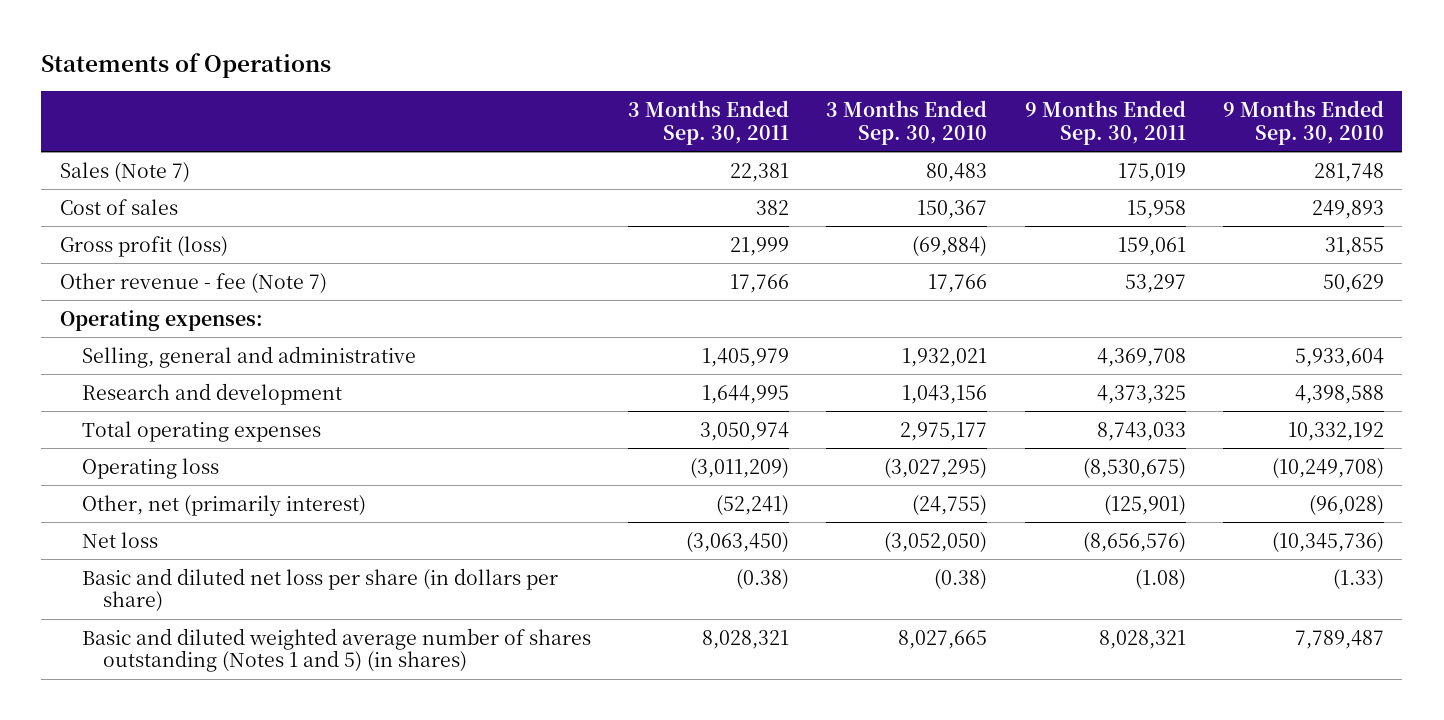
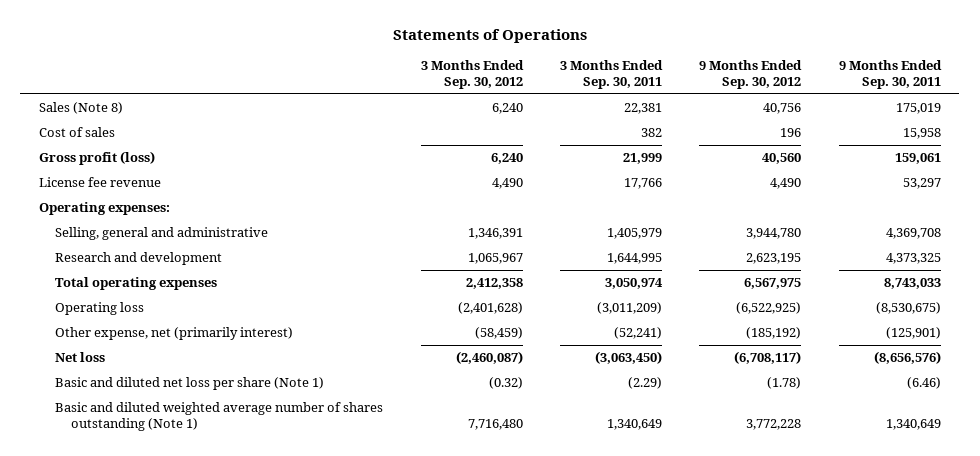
[826,100,988,145] 3 Months Ended Sep. 30, 2010 -> none
[1222,100,1384,145] 9 Months Ended Sep. 30, 2010 -> none
none -> [420,60,524,89] 3 Months Ended Sep. 30, 2012
none -> [699,60,803,89] 9 Months Ended Sep. 30, 2012
[59,161,190,183] Sales (Note 7) -> [39,102,124,115] Sales (Note 8)
[59,272,327,294] Other revenue - fee (Note 7) -> [39,177,162,188] License fee revenue
[81,494,366,516] Other, net (primarily interest) -> [55,327,294,341] Other expense, net (primarily interest)
[81,567,558,613] Basic and diluted net loss per share (in dollars per share) -> [55,377,325,391] Basic and diluted net loss per share (Note 1)
[735,568,789,590] (0.38) -> [627,377,662,390] (2.29)
[1134,568,1186,590] (1.08) -> [906,377,941,390] (6.46)
[81,627,591,673] Basic and diluted weighted average number of shares outstanding (Notes 1 and 5) (in shares) -> [55,402,384,431] Basic and diluted weighted average number of shares outstanding (Note 1)
[701,629,789,649] 8,028,321 -> [606,418,662,430] 1,340,649
[1098,629,1186,649] 8,028,321 -> [885,418,941,430] 1,340,649

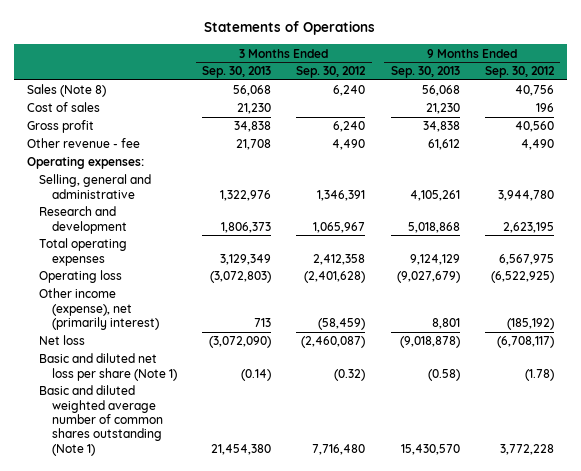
[559,60,663,89] 3 Months Ended Sep. 30, 2011 -> none
[838,60,942,89] 9 Months Ended Sep. 30, 2011 -> none
none -> [201,66,271,79] Sep. 30, 2013
none -> [390,66,460,79] Sep. 30, 2013
[39,151,156,166] Gross profit (loss) -> [26,120,94,134] Gross profit
[39,177,162,188] License fee revenue -> [26,138,140,149] Other revenue - fee
[55,327,294,341] Other expense, net (primarily interest) -> [39,288,159,330] Other income (expense), net (primarily interest)
[55,402,384,431] Basic and diluted weighted average number of shares outstanding (Note 1) -> [39,385,163,456] Basic and diluted weighted average number of common shares outstanding (Note 1)

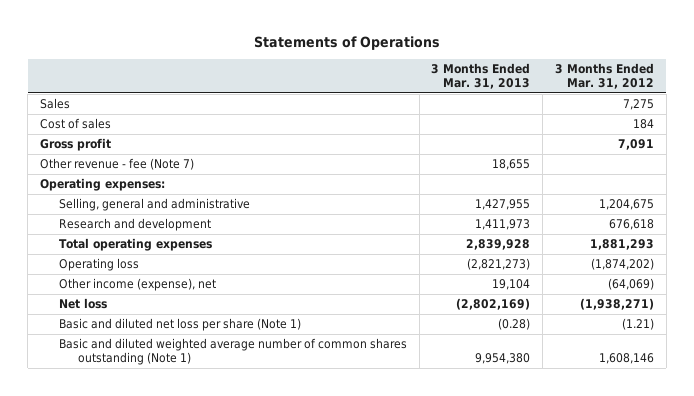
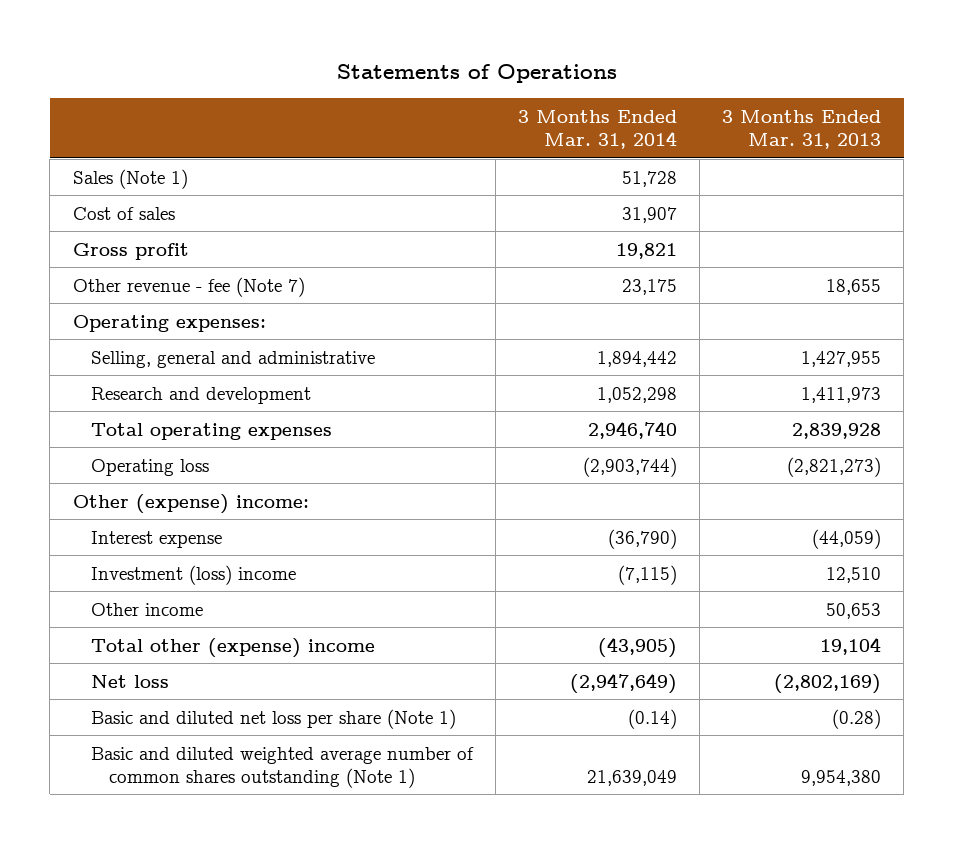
[555,62,655,90] 3 Months Ended Mar. 31, 2012 -> none
none -> [517,109,677,150] 3 Months Ended Mar. 31, 2014
[39,98,70,110] Sales -> [72,168,188,189] Sales (Note 1)
none -> [72,493,309,514] Other (expense) income:
none -> [90,530,222,548] Interest expense
none -> [90,564,296,585] Investment (loss) income
none -> [90,602,203,616] Other income
[58,278,216,292] Other income (expense), net -> [90,637,375,658] Total other (expense) income

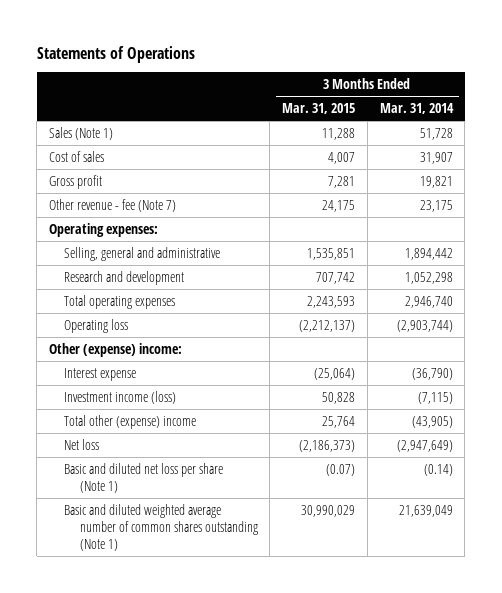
[722,109,882,150] 3 Months Ended Mar. 31, 2013 -> none
none -> [282,103,356,115] Mar. 31, 2015
[90,602,203,616] Other income -> none
[90,564,296,585] Investment (loss) income -> [64,390,177,404] Investment income (loss)

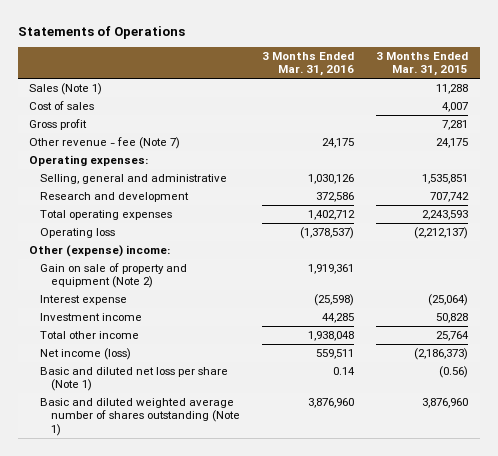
[379,103,454,115] Mar. 31, 2014 -> none
none -> [262,51,355,77] 3 Months Ended Mar. 31, 2016
none -> [40,263,188,289] Gain on sale of property and equipment (Note 2)
[64,390,177,404] Investment income (loss) -> [40,313,143,322] Investment income
[64,414,197,429] Total other (expense) income -> [40,331,140,340] Total other income
[64,438,100,450] Net loss -> [40,348,132,361] Net income (loss)
[326,463,356,476] (0.07) -> [439,366,469,379] (0.56)
[64,503,258,551] Basic and diluted weighted average number of common shares outstanding (Note 1) -> [40,398,240,436] Basic and diluted weighted average number of shares outstanding (Note 1)
[301,504,356,517] 30,990,029 -> [422,398,469,409] 3,876,960

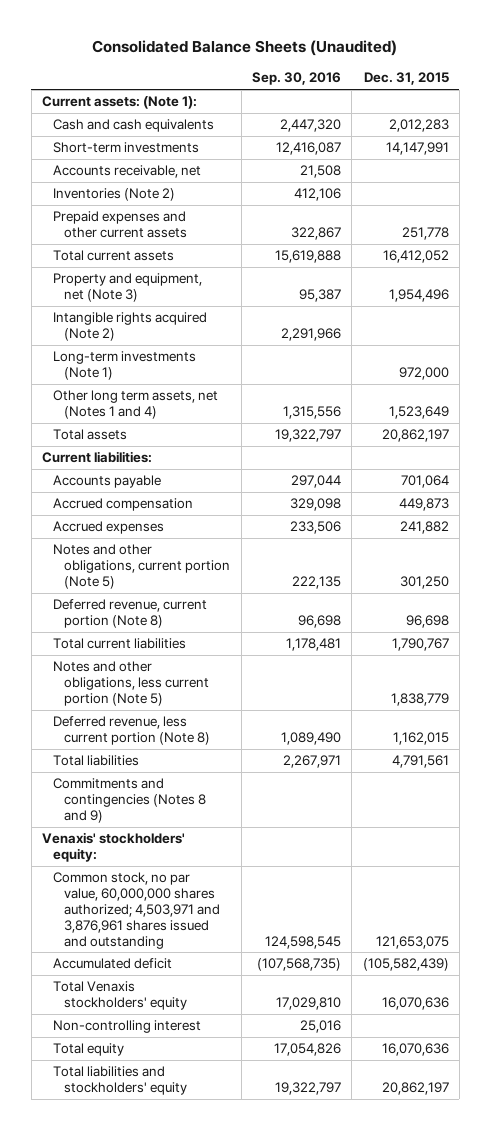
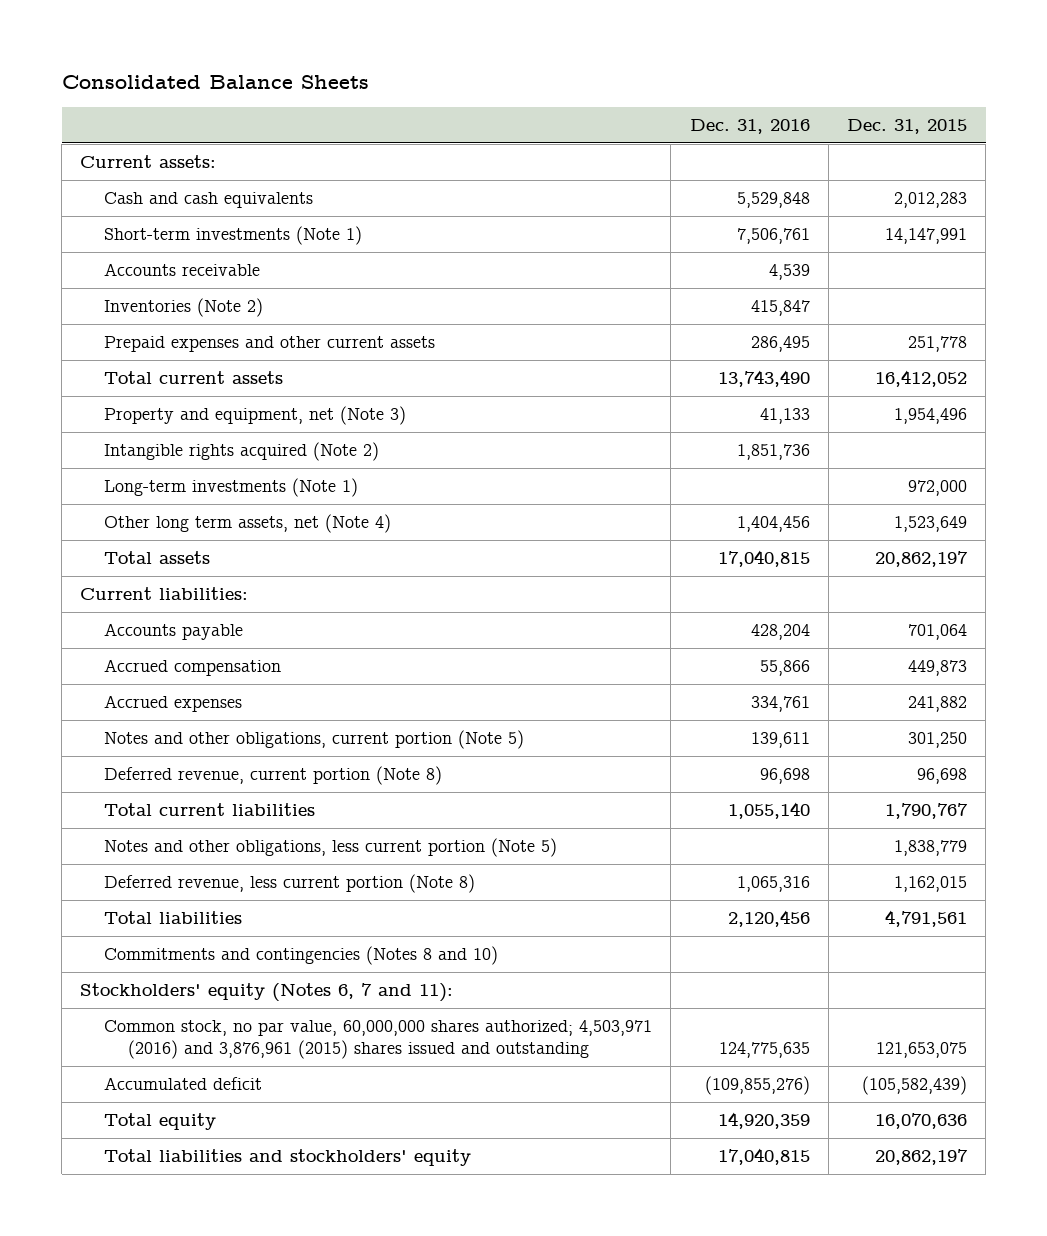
[92,40,398,57] Consolidated Balance Sheets (Unaudited) -> [61,75,369,90] Consolidated Balance Sheets
[251,72,341,86] Sep. 30, 2016 -> none
none -> [689,119,810,135] Dec. 31, 2016
[41,96,197,110] Current assets: (Note 1): -> [80,154,217,168] Current assets:
[53,142,200,154] Short-term investments -> [104,225,363,245] Short-term investments (Note 1)
[53,165,202,179] Accounts receivable, net -> [104,262,261,276] Accounts receivable
[53,390,219,420] Other long term assets, net (Notes 1 and 4) -> [104,513,392,533] Other long term assets, net (Note 4)
[53,778,207,824] Commitments and contingencies (Notes 8 and 9) -> [104,945,499,965] Commitments and contingencies (Notes 8 and 10)
[41,832,185,863] Venaxis' stockholders' equity: -> [80,982,454,1002] Stockholders' equity (Notes 6, 7 and 11):
[53,872,221,949] Common stock, no par value, 60,000,000 shares authorized; 4,503,971 and 3,876,961 shares issued and outstanding -> [104,1019,653,1060] Common stock, no par value, 60,000,000 shares authorized; 4,503,971 (2016) and 3,876,961 (2015) shares issued and outstanding
[53,981,188,1011] Total Venaxis stockholders' equity -> none
[53,1020,202,1034] Non-controlling interest -> none

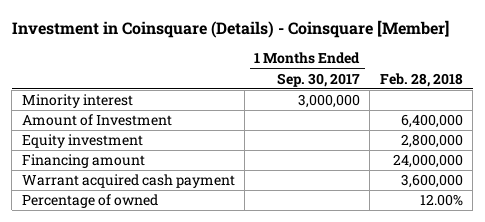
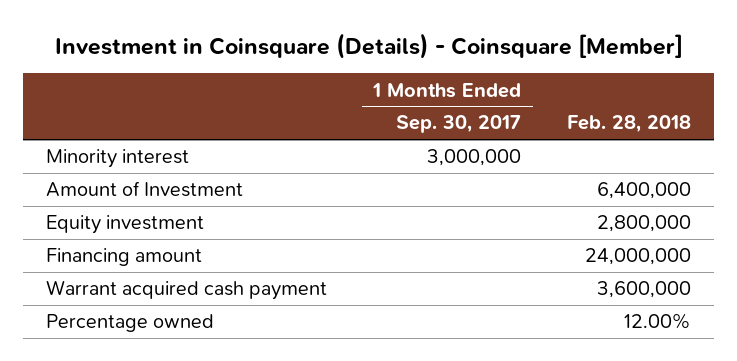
[21,194,158,209] Percentage of owned -> [45,314,214,333] Percentage owned

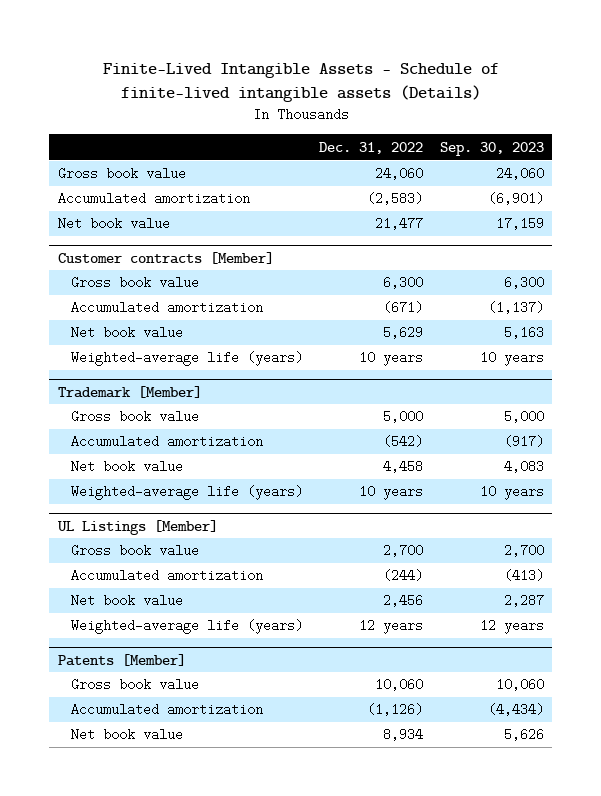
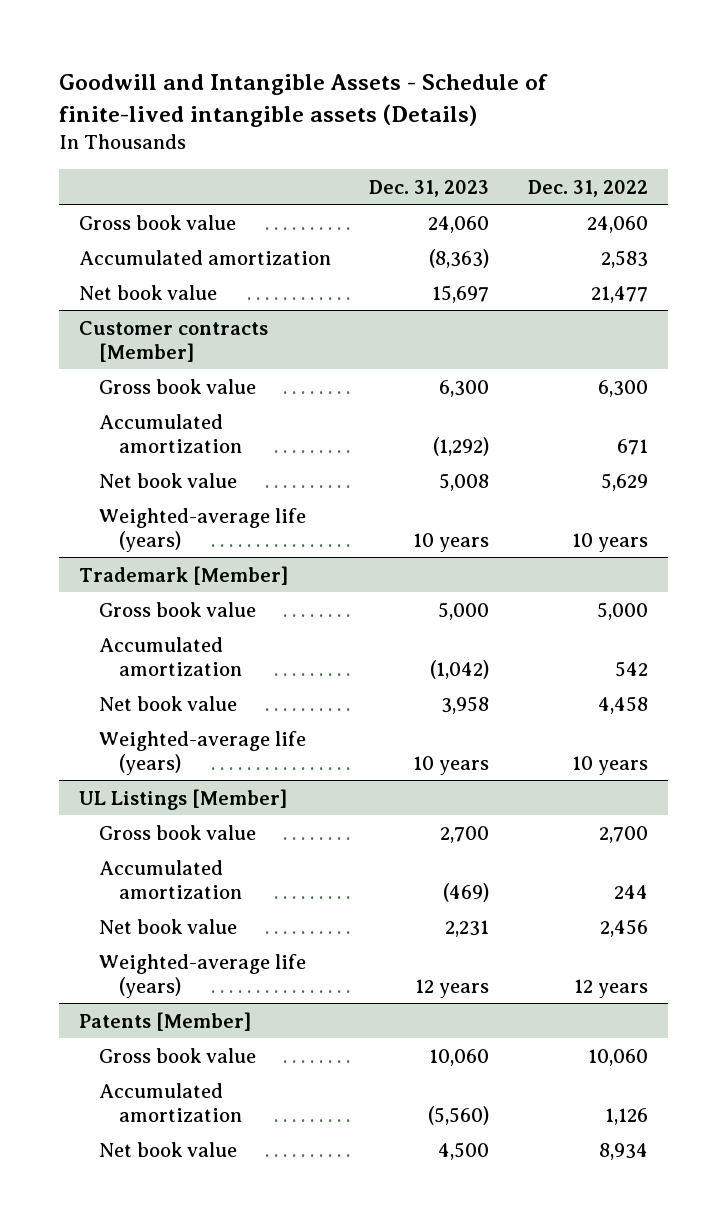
[102,62,499,102] Finite-Lived Intangible Assets - Schedule of finite-lived intangible assets (Details) -> [59,74,549,127] Goodwill and Intangible Assets - Schedule of finite-lived intangible assets (Details)
[439,141,544,156] Sep. 30, 2023 -> none
none -> [369,179,490,197] Dec. 31, 2023
[367,192,424,206] (2,583) -> [601,249,649,268] 2,583
[383,301,424,315] (671) -> [617,438,649,455] 671
[383,435,424,449] (542) -> [615,660,649,677] 542
[383,569,424,583] (244) -> [614,884,649,899] 244
[367,703,424,717] (1,126) -> [605,1107,649,1125] 1,126

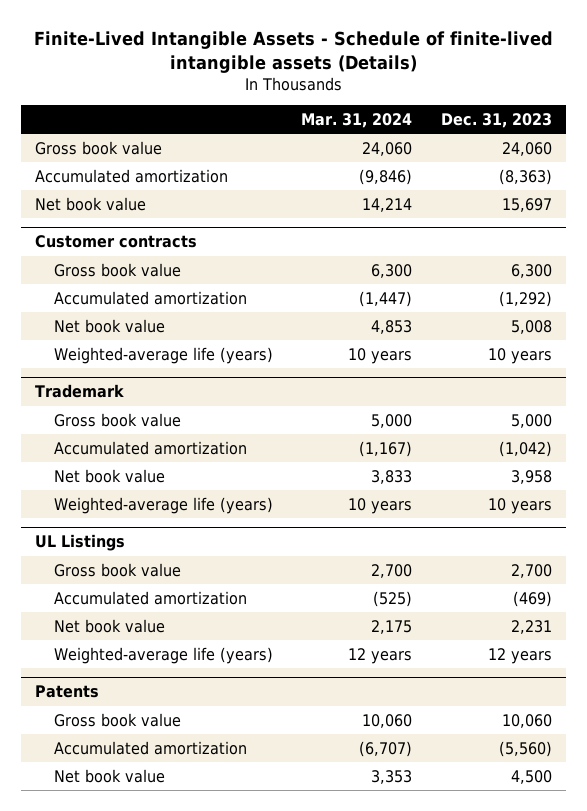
[59,74,549,127] Goodwill and Intangible Assets - Schedule of finite-lived intangible assets (Details) -> [33,31,553,74] Finite-Lived Intangible Assets - Schedule of finite-lived intangible assets (Details)
[528,179,649,197] Dec. 31, 2022 -> none
none -> [301,112,413,128] Mar. 31, 2024
[78,320,268,362] Customer contracts [Member] -> [35,235,198,249] Customer contracts
[78,565,288,585] Trademark [Member] -> [35,384,125,399] Trademark
[78,788,287,810] UL Listings [Member] -> [35,534,126,552] UL Listings
[78,1011,251,1031] Patents [Member] -> [35,685,100,699] Patents

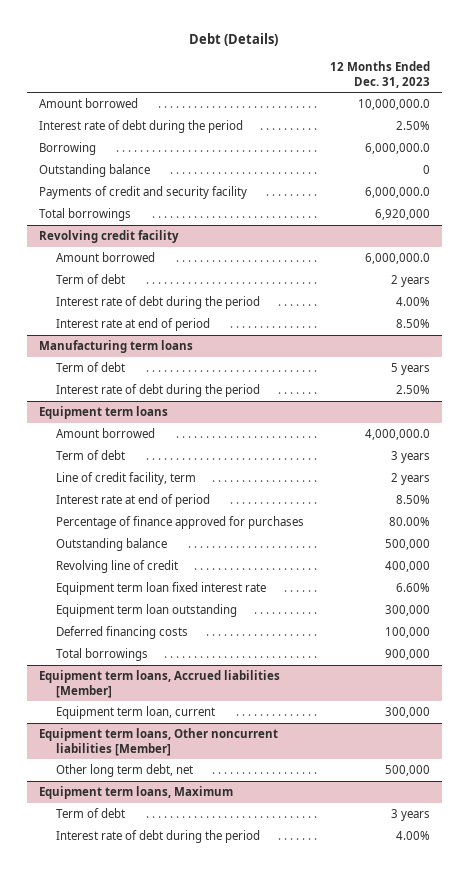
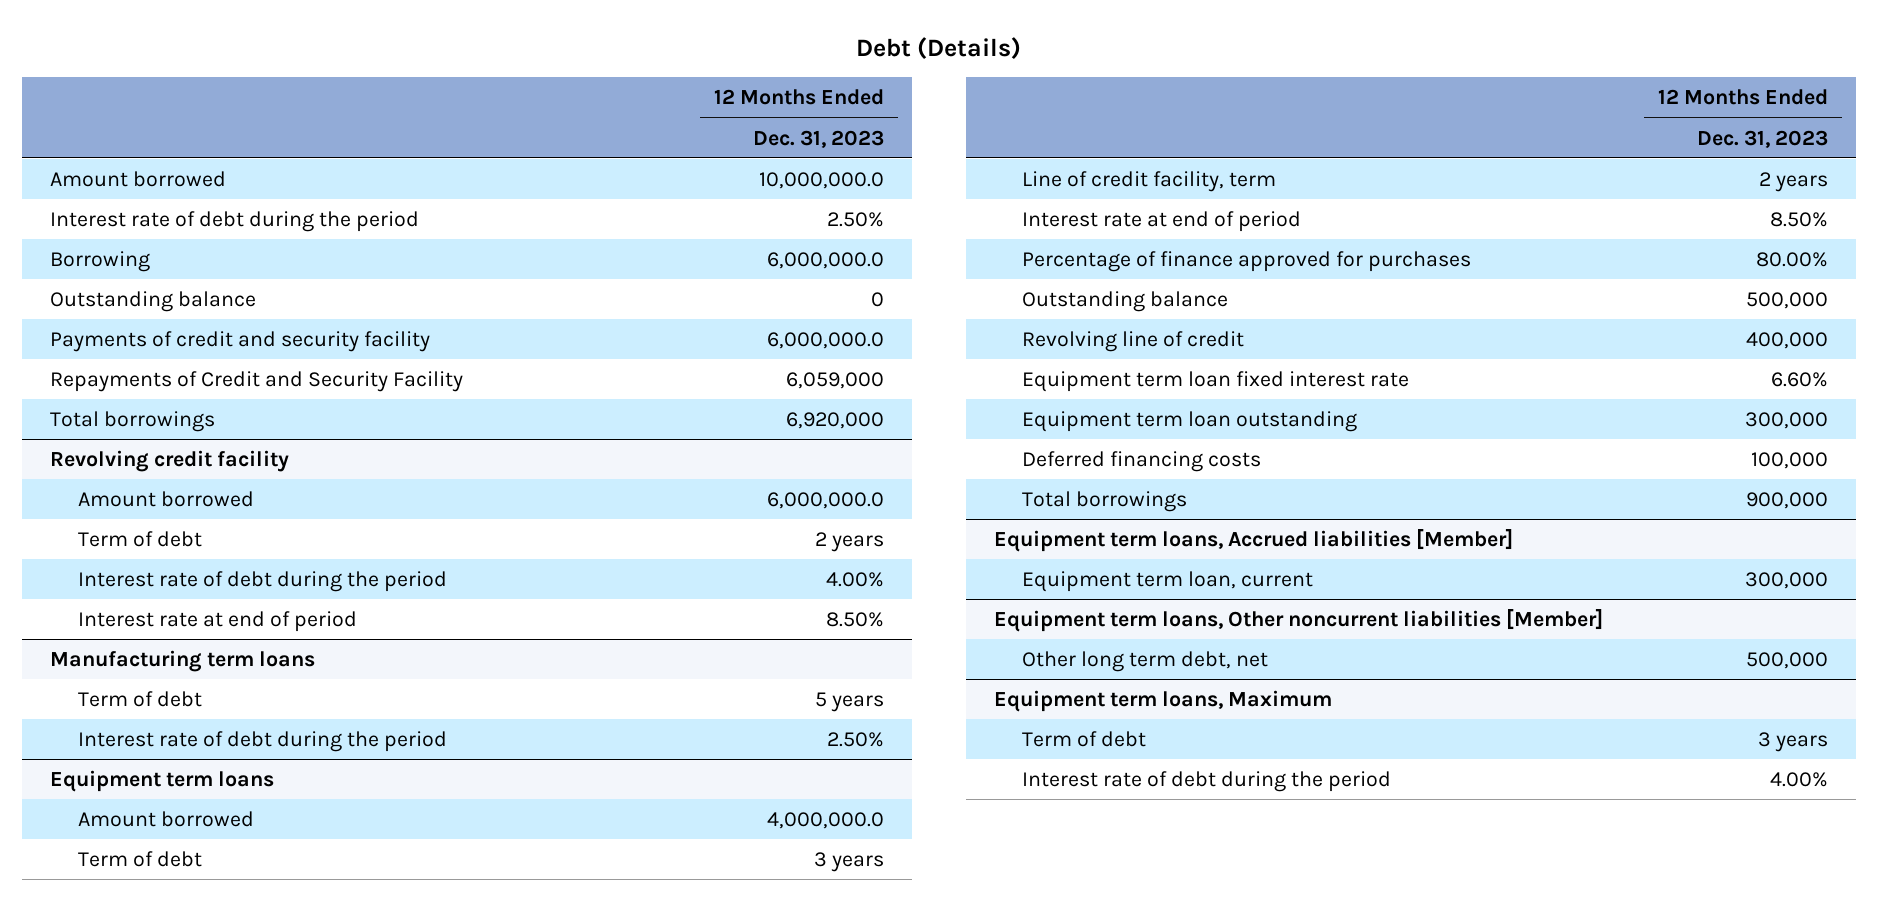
none -> [49,370,463,392] Repayments of Credit and Security Facility

